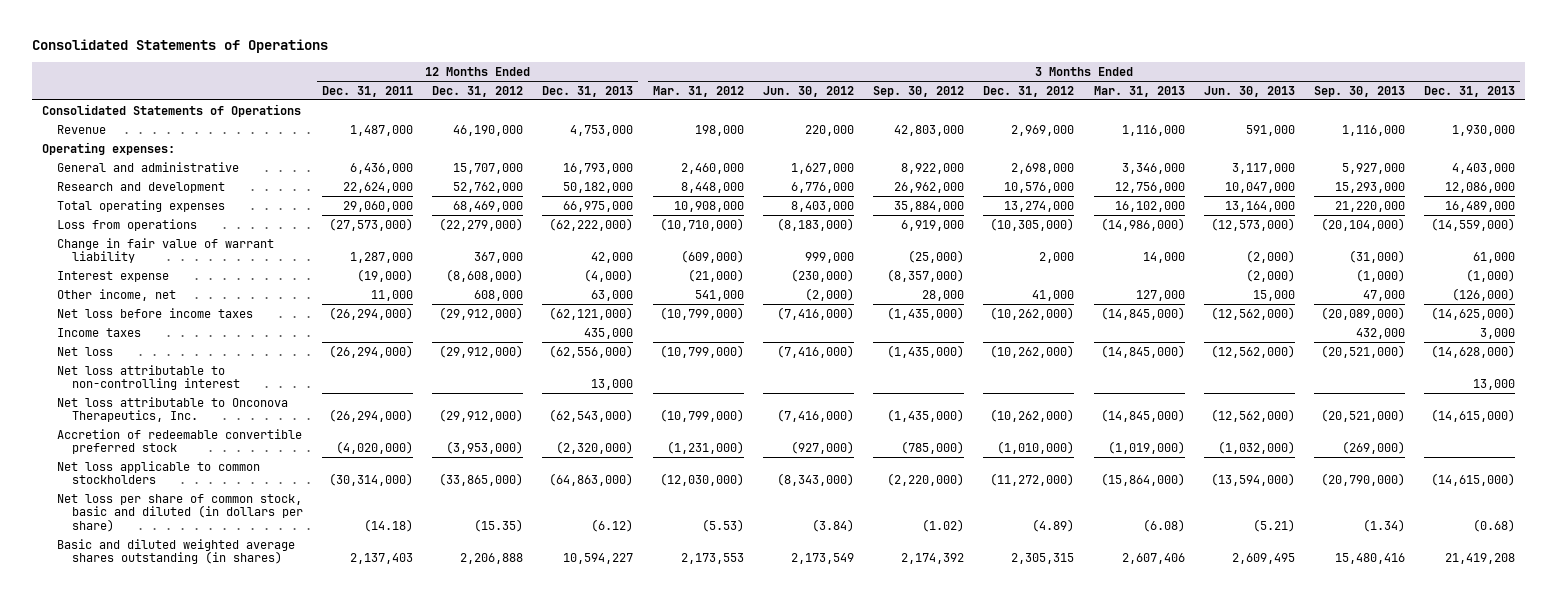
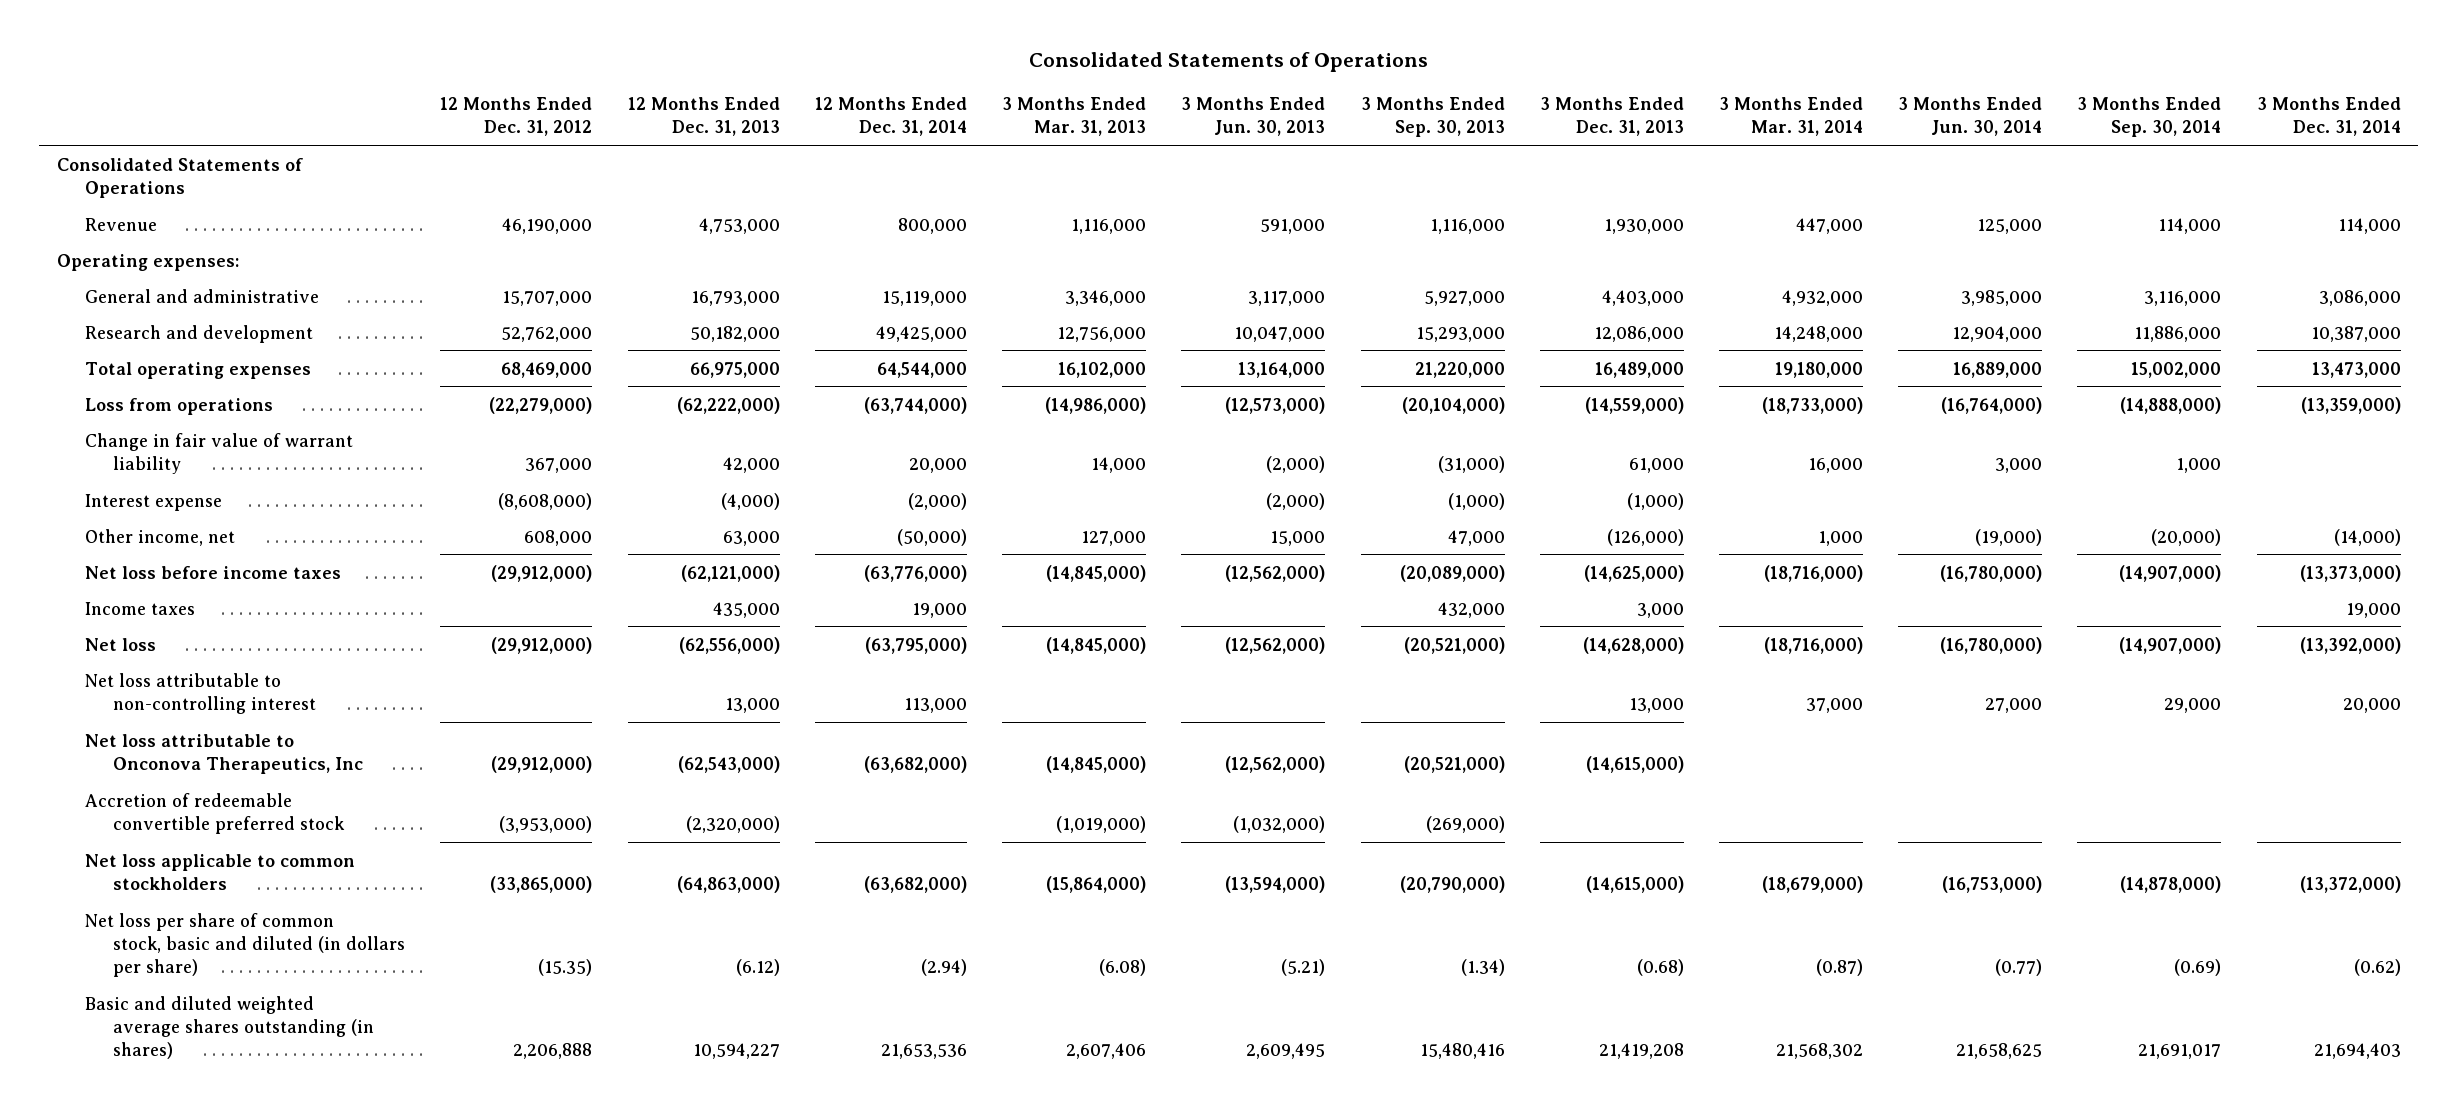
[322,85,414,97] Dec. 31, 2011 -> none
[652,85,744,97] Mar. 31, 2012 -> none
[762,85,854,97] Jun. 30, 2012 -> none
[873,85,965,97] Sep. 30, 2012 -> none
[983,85,1075,97] Dec. 31, 2012 -> none
none -> [814,96,967,137] 12 Months Ended Dec. 31, 2014
none -> [1718,96,1863,137] 3 Months Ended Mar. 31, 2014
none -> [1898,96,2043,137] 3 Months Ended Jun. 30, 2014
none -> [2077,96,2222,138] 3 Months Ended Sep. 30, 2014
none -> [2256,96,2401,137] 3 Months Ended Dec. 31, 2014
[56,396,288,423] Net loss attributable to Onconova Therapeutics, Inc. -> [84,733,364,774] Net loss attributable to Onconova Therapeutics, Inc

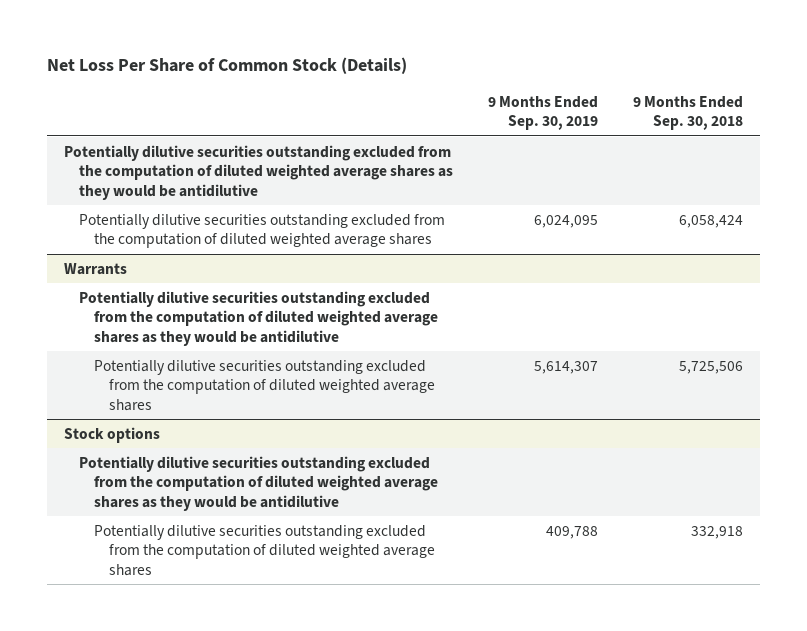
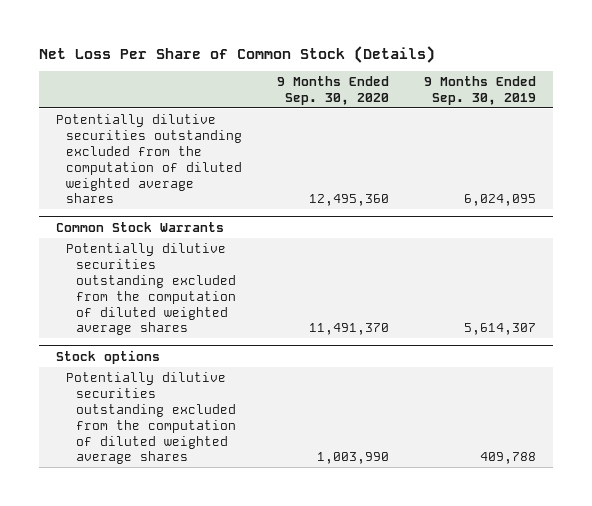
[633,95,744,131] 9 Months Ended Sep. 30, 2018 -> none
none -> [276,75,389,105] 9 Months Ended Sep. 30, 2020
[64,144,454,200] Potentially dilutive securities outstanding excluded from the computation of diluted weighted average shares as they would be antidilutive -> none
[79,290,439,346] Potentially dilutive securities outstanding excluded from the computation of diluted weighted average shares as they would be antidilutive -> none
[64,262,128,275] Warrants -> [56,221,225,232] Common Stock Warrants
[79,455,439,511] Potentially dilutive securities outstanding excluded from the computation of diluted weighted average shares as they would be antidilutive -> none

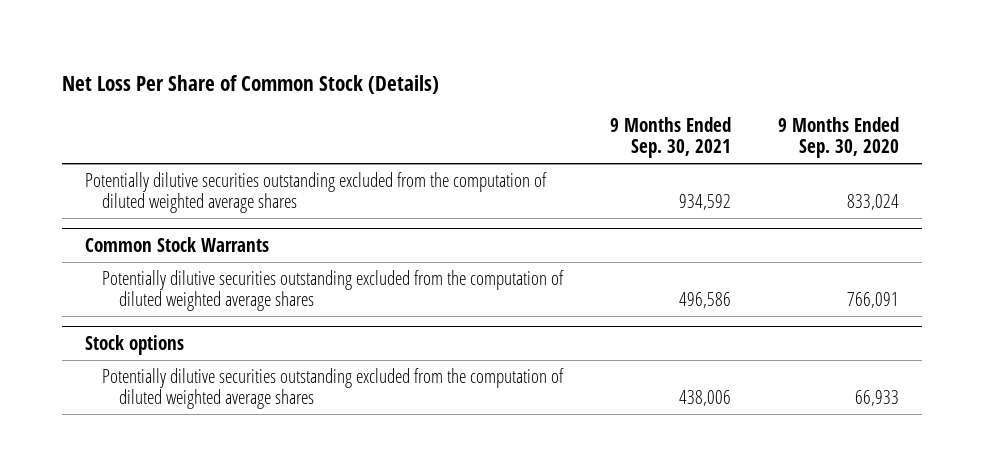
[423,75,536,105] 9 Months Ended Sep. 30, 2019 -> none
none -> [609,117,731,159] 9 Months Ended Sep. 30, 2021
[308,194,389,207] 12,495,360 -> [846,194,899,211] 833,024
[308,323,389,336] 11,491,370 -> [846,292,899,309] 766,091
[316,452,389,465] 1,003,990 -> [854,390,899,407] 66,933

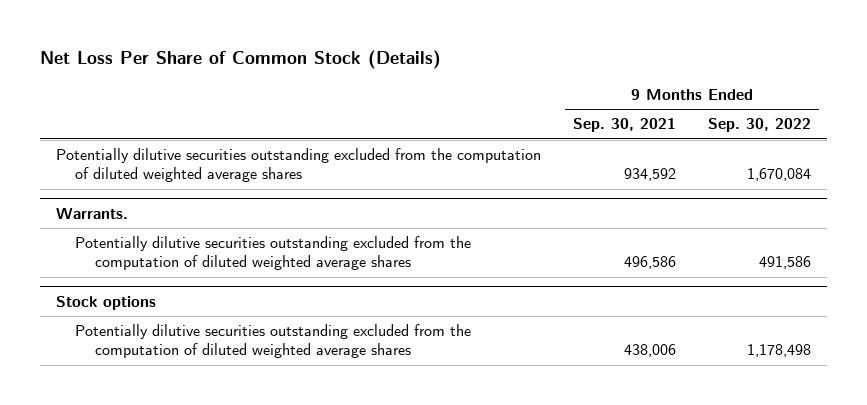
[777,117,899,159] 9 Months Ended Sep. 30, 2020 -> none
none -> [708,118,812,133] Sep. 30, 2022
[85,236,270,252] Common Stock Warrants -> [56,207,129,219] Warrants.

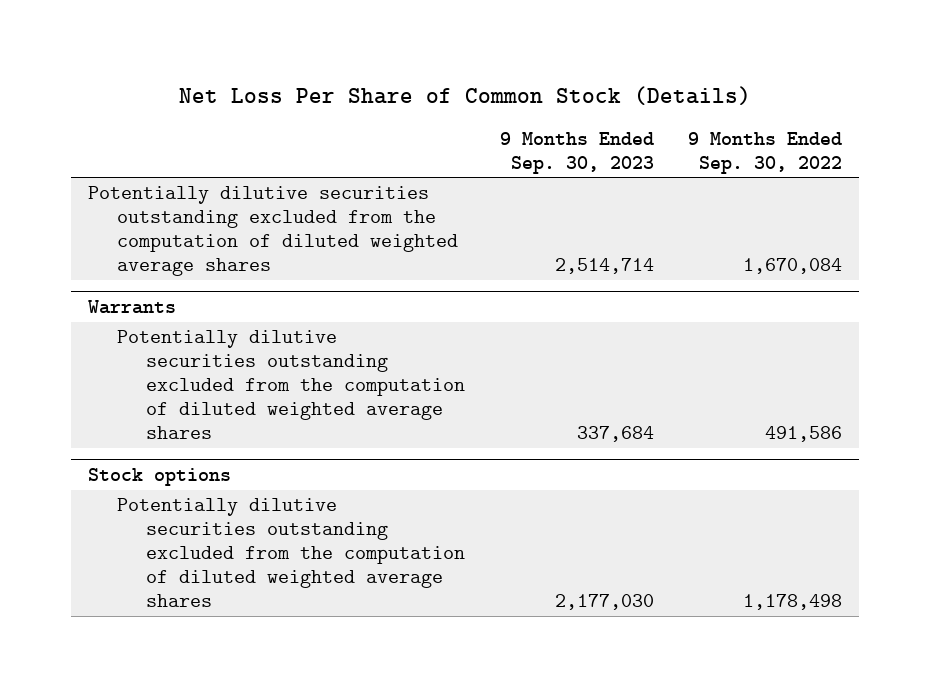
[573,118,677,133] Sep. 30, 2021 -> none
none -> [499,131,654,174] 9 Months Ended Sep. 30, 2023
[56,207,129,219] Warrants. -> [88,300,177,315] Warrants

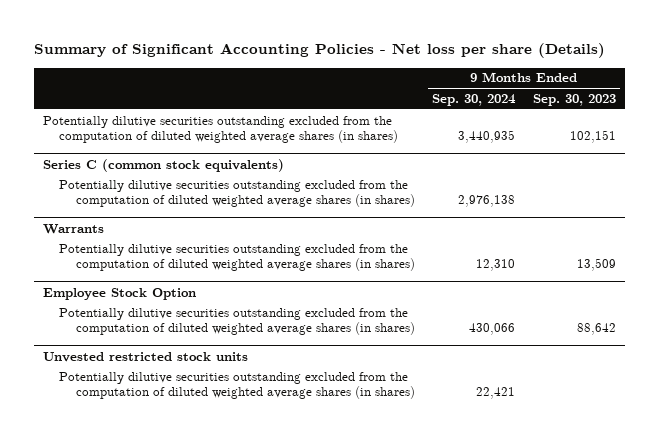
[178,85,751,105] Net Loss Per Share of Common Stock (Details) -> [33,43,605,59] Summary of Significant Accounting Policies - Net loss per share (Details)
[687,131,842,174] 9 Months Ended Sep. 30, 2022 -> none
none -> [432,94,517,107] Sep. 30, 2024
[88,186,459,277] Potentially dilutive securities outstanding excluded from the computation of diluted weighted average shares -> [42,115,399,144] Potentially dilutive securities outstanding excluded from the computation of diluted weighted average shares (in shares)
[554,258,654,275] 2,514,714 -> [569,130,616,144] 102,151
none -> [42,158,284,172] Series C (common stock equivalents)
none -> [59,179,415,208] Potentially dilutive securities outstanding excluded from the computation of diluted weighted average shares (in shares)
[117,330,466,440] Potentially dilutive securities outstanding excluded from the computation of diluted weighted average shares -> [59,243,415,272] Potentially dilutive securities outstanding excluded from the computation of diluted weighted average shares (in shares)
[576,426,654,443] 337,684 -> [576,258,616,272] 13,509
[88,468,232,487] Stock options -> [42,287,196,300] Employee Stock Option
[117,498,466,608] Potentially dilutive securities outstanding excluded from the computation of diluted weighted average shares -> [59,307,415,336] Potentially dilutive securities outstanding excluded from the computation of diluted weighted average shares (in shares)
[554,594,654,611] 2,177,030 -> [576,323,616,336] 88,642
none -> [42,351,248,362] Unvested restricted stock units
none -> [59,371,415,400] Potentially dilutive securities outstanding excluded from the computation of diluted weighted average shares (in shares)

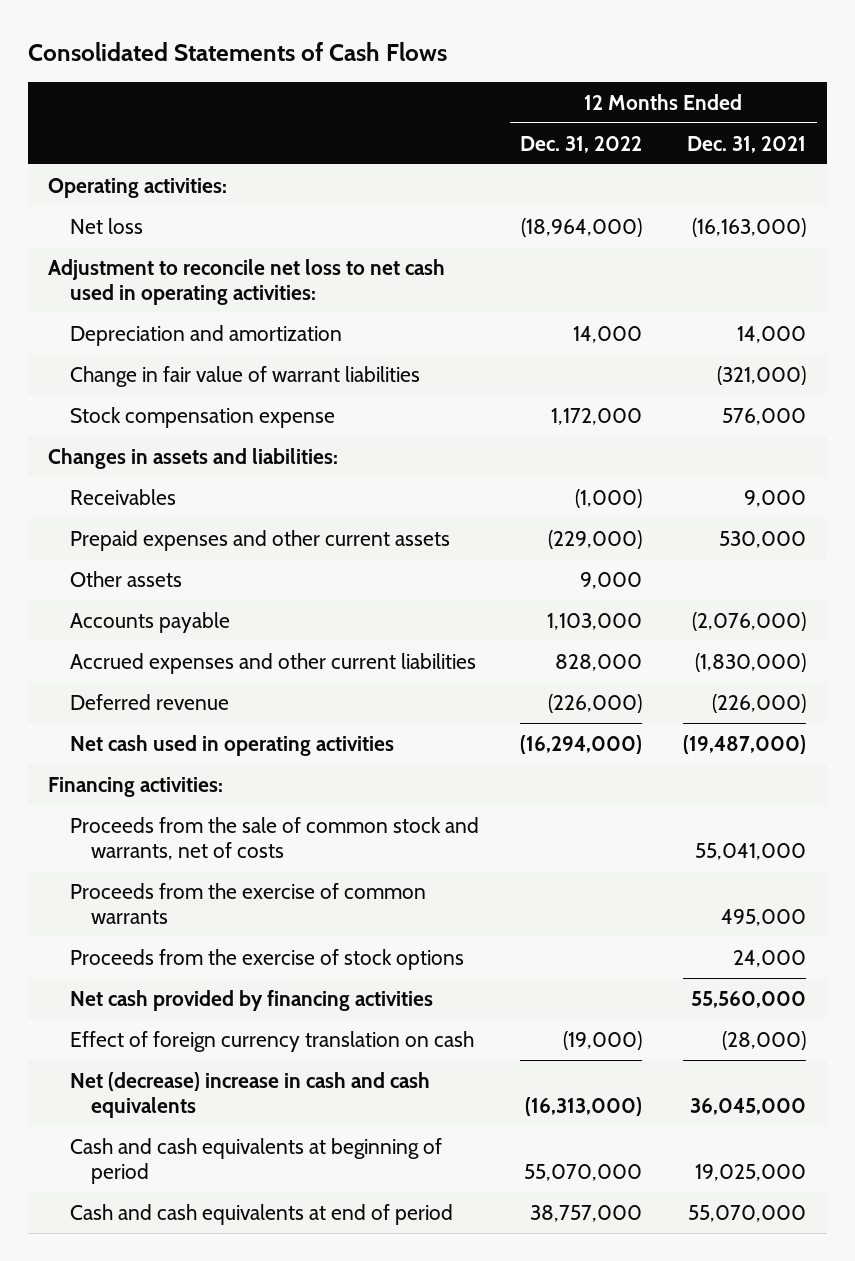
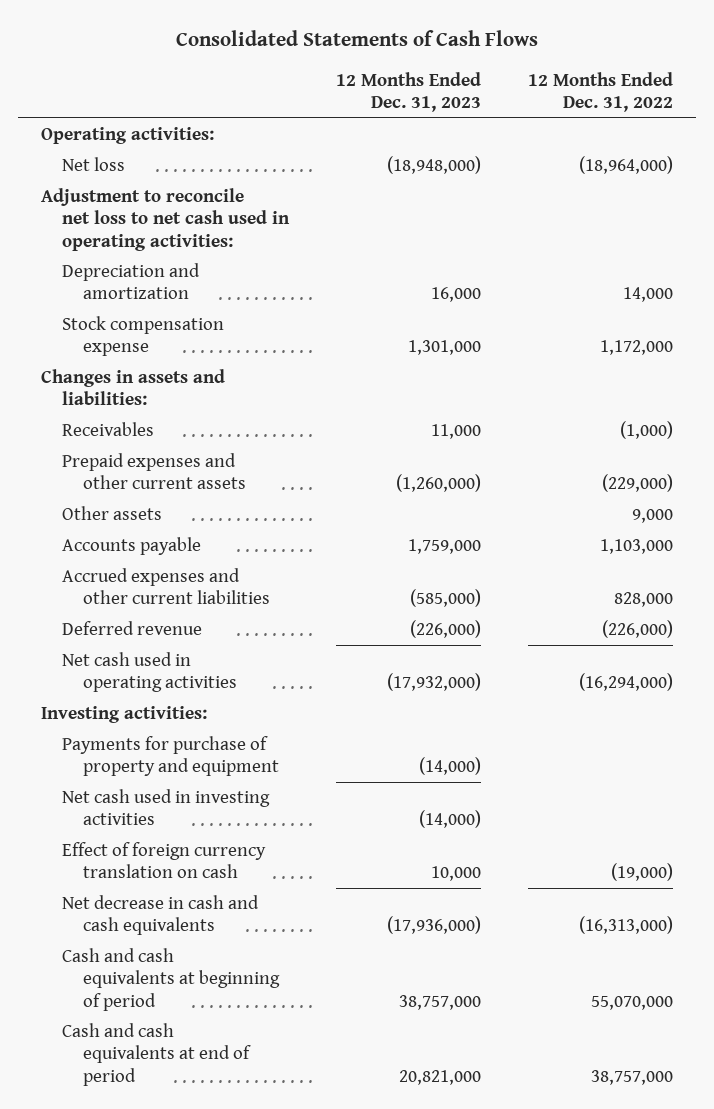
[687,135,807,153] Dec. 31, 2021 -> none
none -> [336,71,482,113] 12 Months Ended Dec. 31, 2023
[69,365,420,387] Change in fair value of warrant liabilities -> none
[48,776,224,797] Financing activities: -> none
[69,816,479,860] Proceeds from the sale of common stock and warrants, net of costs -> none
[69,882,426,924] Proceeds from the exercise of common warrants -> none
[69,948,464,970] Proceeds from the exercise of stock options -> none
[69,989,433,1011] Net cash provided by financing activities -> none
none -> [41,706,208,724] Investing activities:
none -> [62,736,280,777] Payments for purchase of property and equipment
none -> [62,789,271,826] Net cash used in investing activities
[69,1071,430,1118] Net (decrease) increase in cash and cash equivalents -> [62,895,260,936] Net decrease in cash and cash equivalents

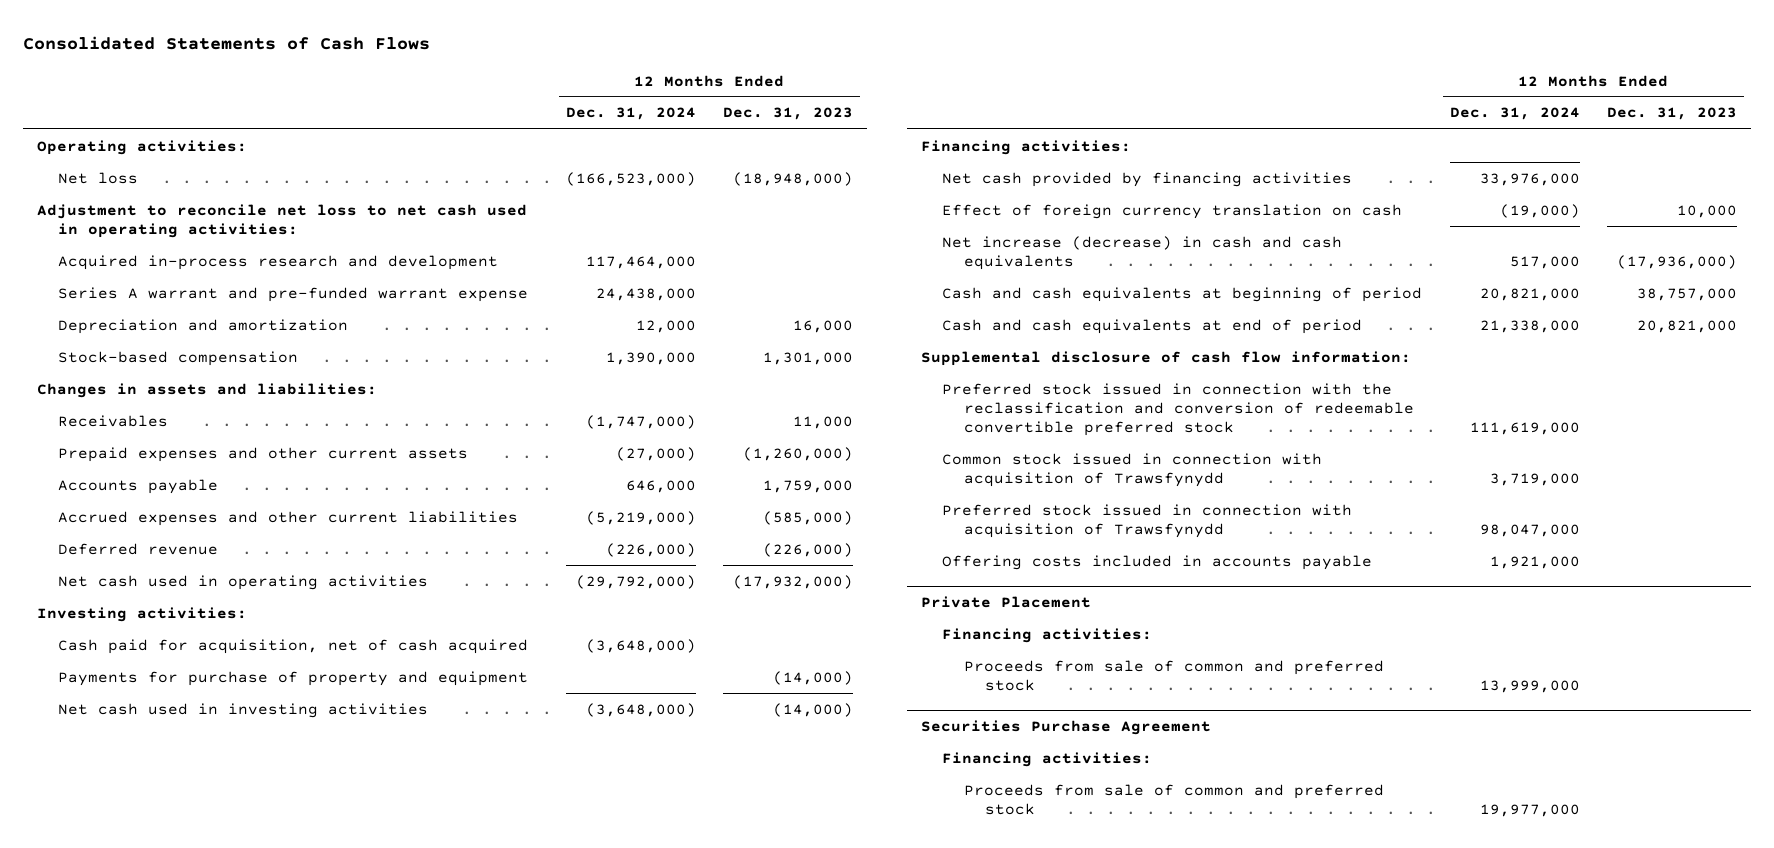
[527,71,673,113] 12 Months Ended Dec. 31, 2022 -> none
none -> [565,107,696,121] Dec. 31, 2024
none -> [58,254,499,270] Acquired in-process research and development
none -> [58,286,529,302] Series A warrant and pre-funded warrant expense
[62,316,225,357] Stock compensation expense -> [58,350,299,366] Stock-based compensation
[62,506,163,521] Other assets -> none
none -> [58,638,529,654] Cash paid for acquisition, net of cash acquired
none -> [920,139,1131,155] Financing activities:
none -> [942,171,1353,187] Net cash provided by financing activities
[62,895,260,936] Net decrease in cash and cash equivalents -> [942,235,1343,270] Net increase (decrease) in cash and cash equivalents
none -> [920,350,1411,366] Supplemental disclosure of cash flow information:
none -> [942,382,1414,436] Preferred stock issued in connection with the reclassification and conversion of redeemable convertible preferred stock
none -> [942,452,1323,487] Common stock issued in connection with acquisition of Trawsfynydd
none -> [942,503,1353,538] Preferred stock issued in connection with acquisition of Trawsfynydd
none -> [942,554,1373,570] Offering costs included in accounts payable
none -> [920,596,1091,609] Private Placement
none -> [942,627,1153,643] Financing activities:
none -> [963,659,1384,691] Proceeds from sale of common and preferred stock
none -> [920,720,1211,736] Securities Purchase Agreement
none -> [942,751,1153,767] Financing activities:
none -> [963,783,1384,815] Proceeds from sale of common and preferred stock

